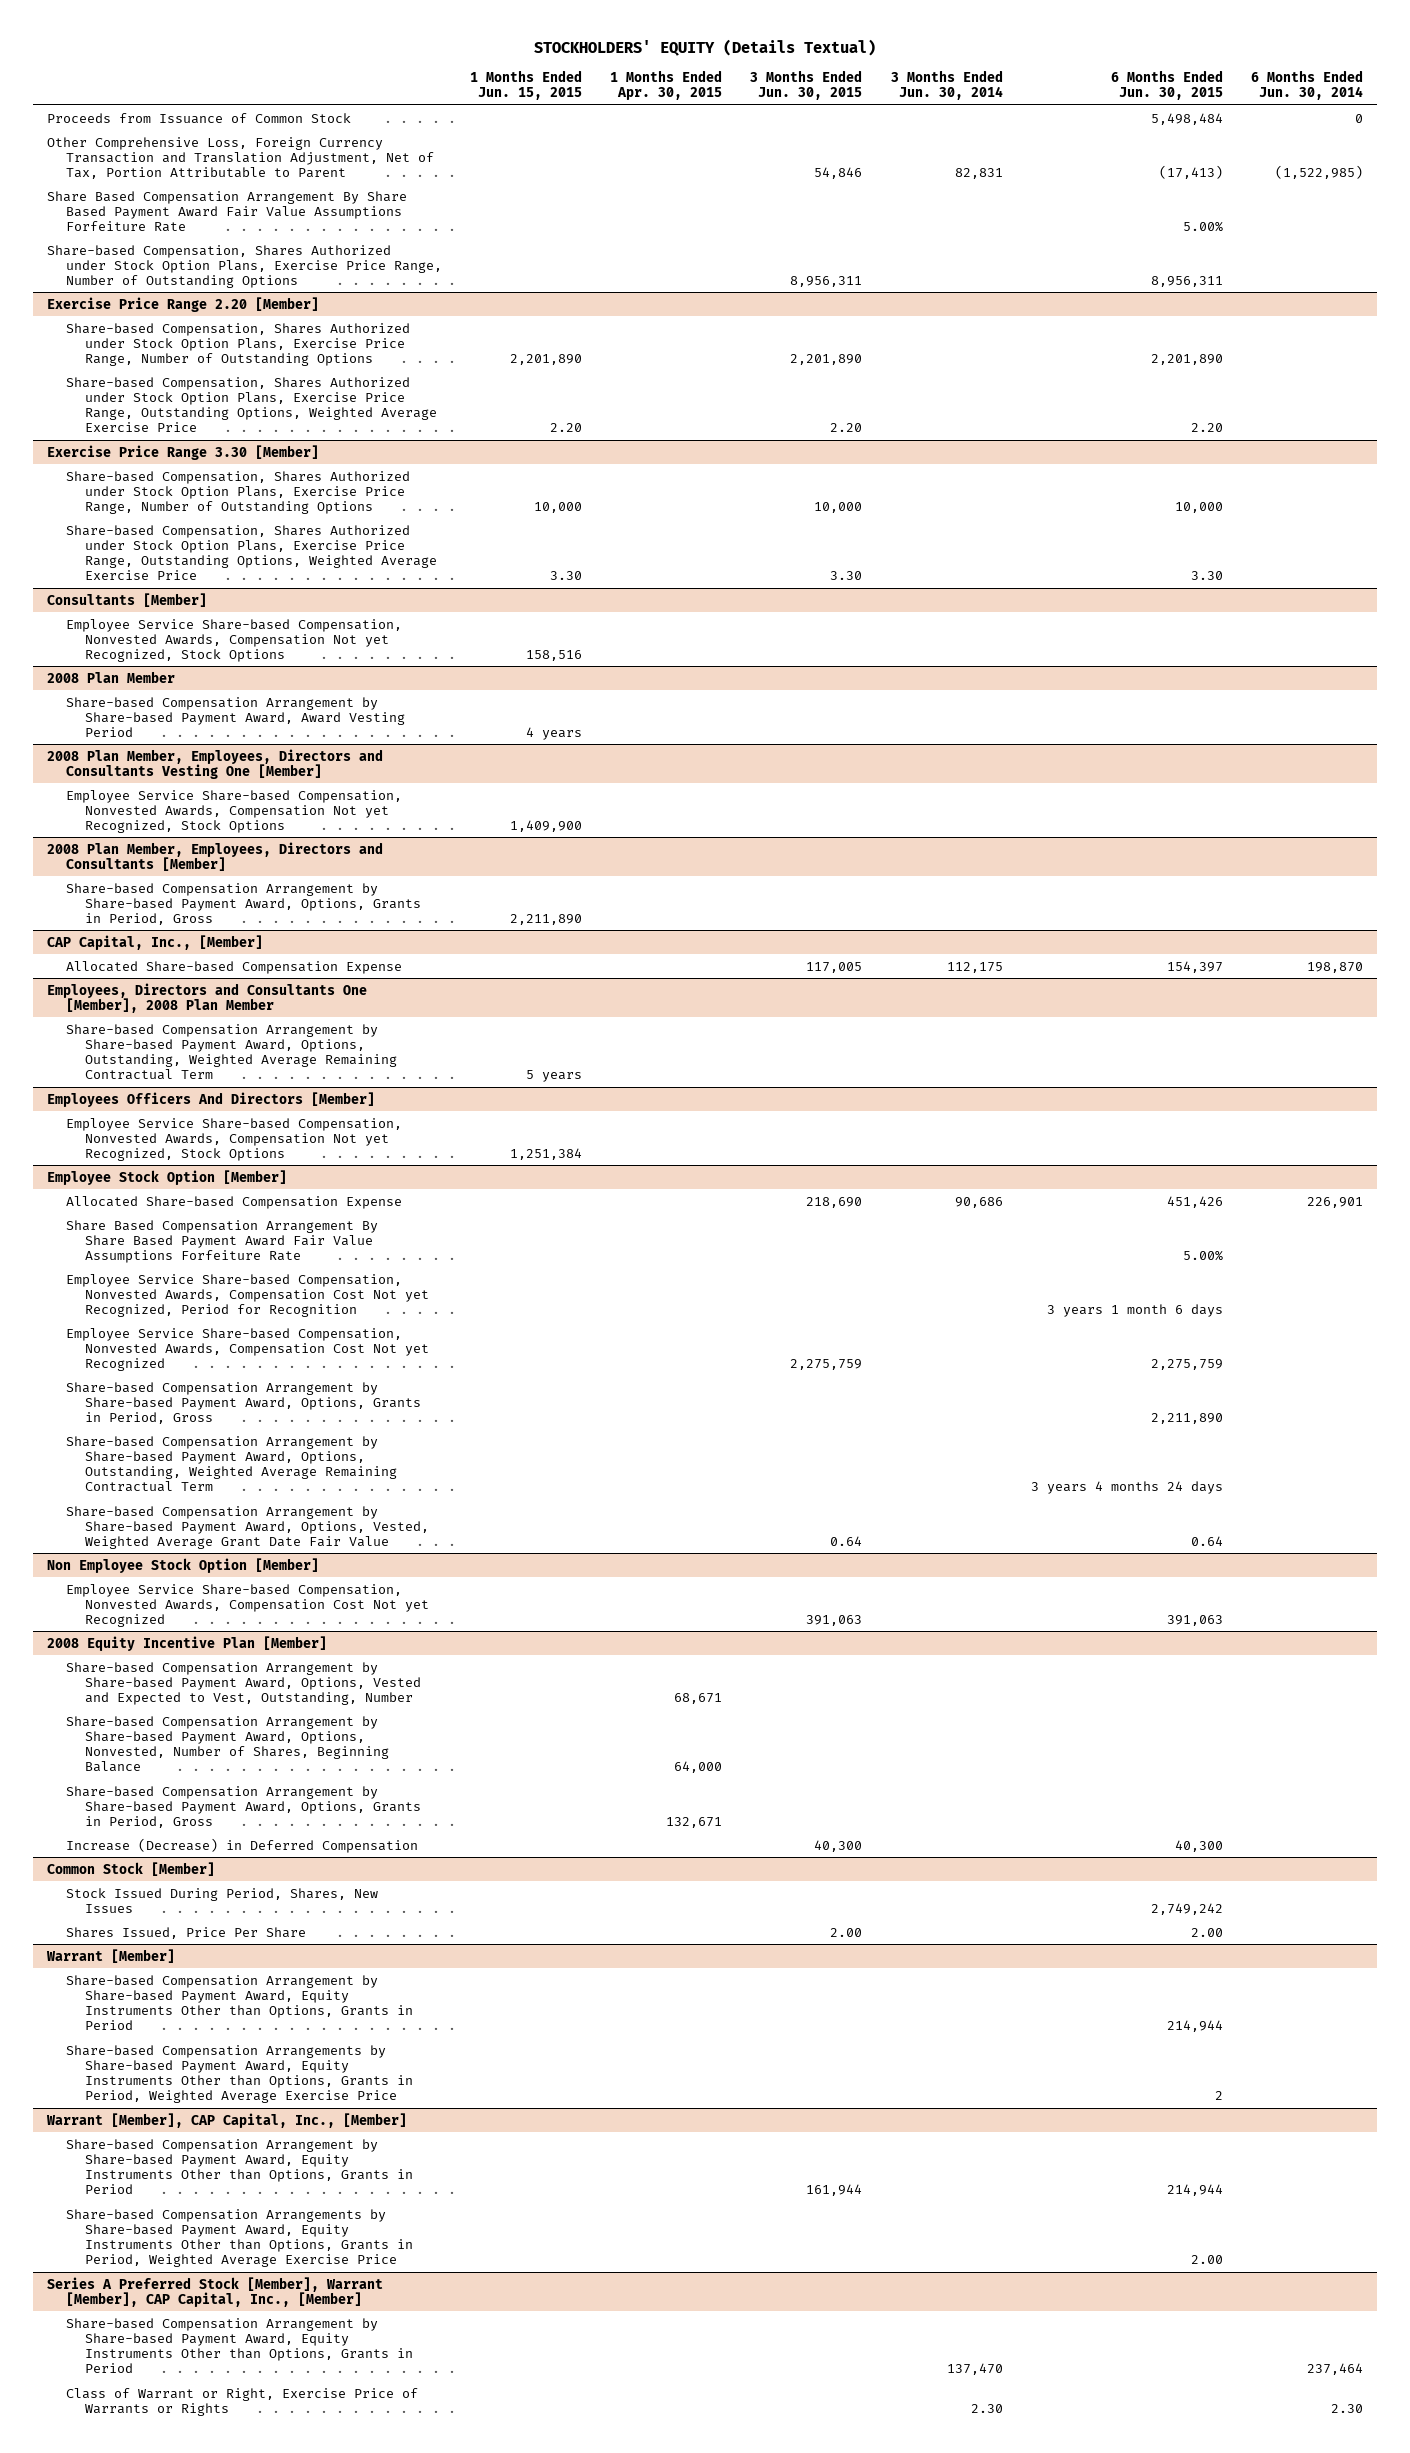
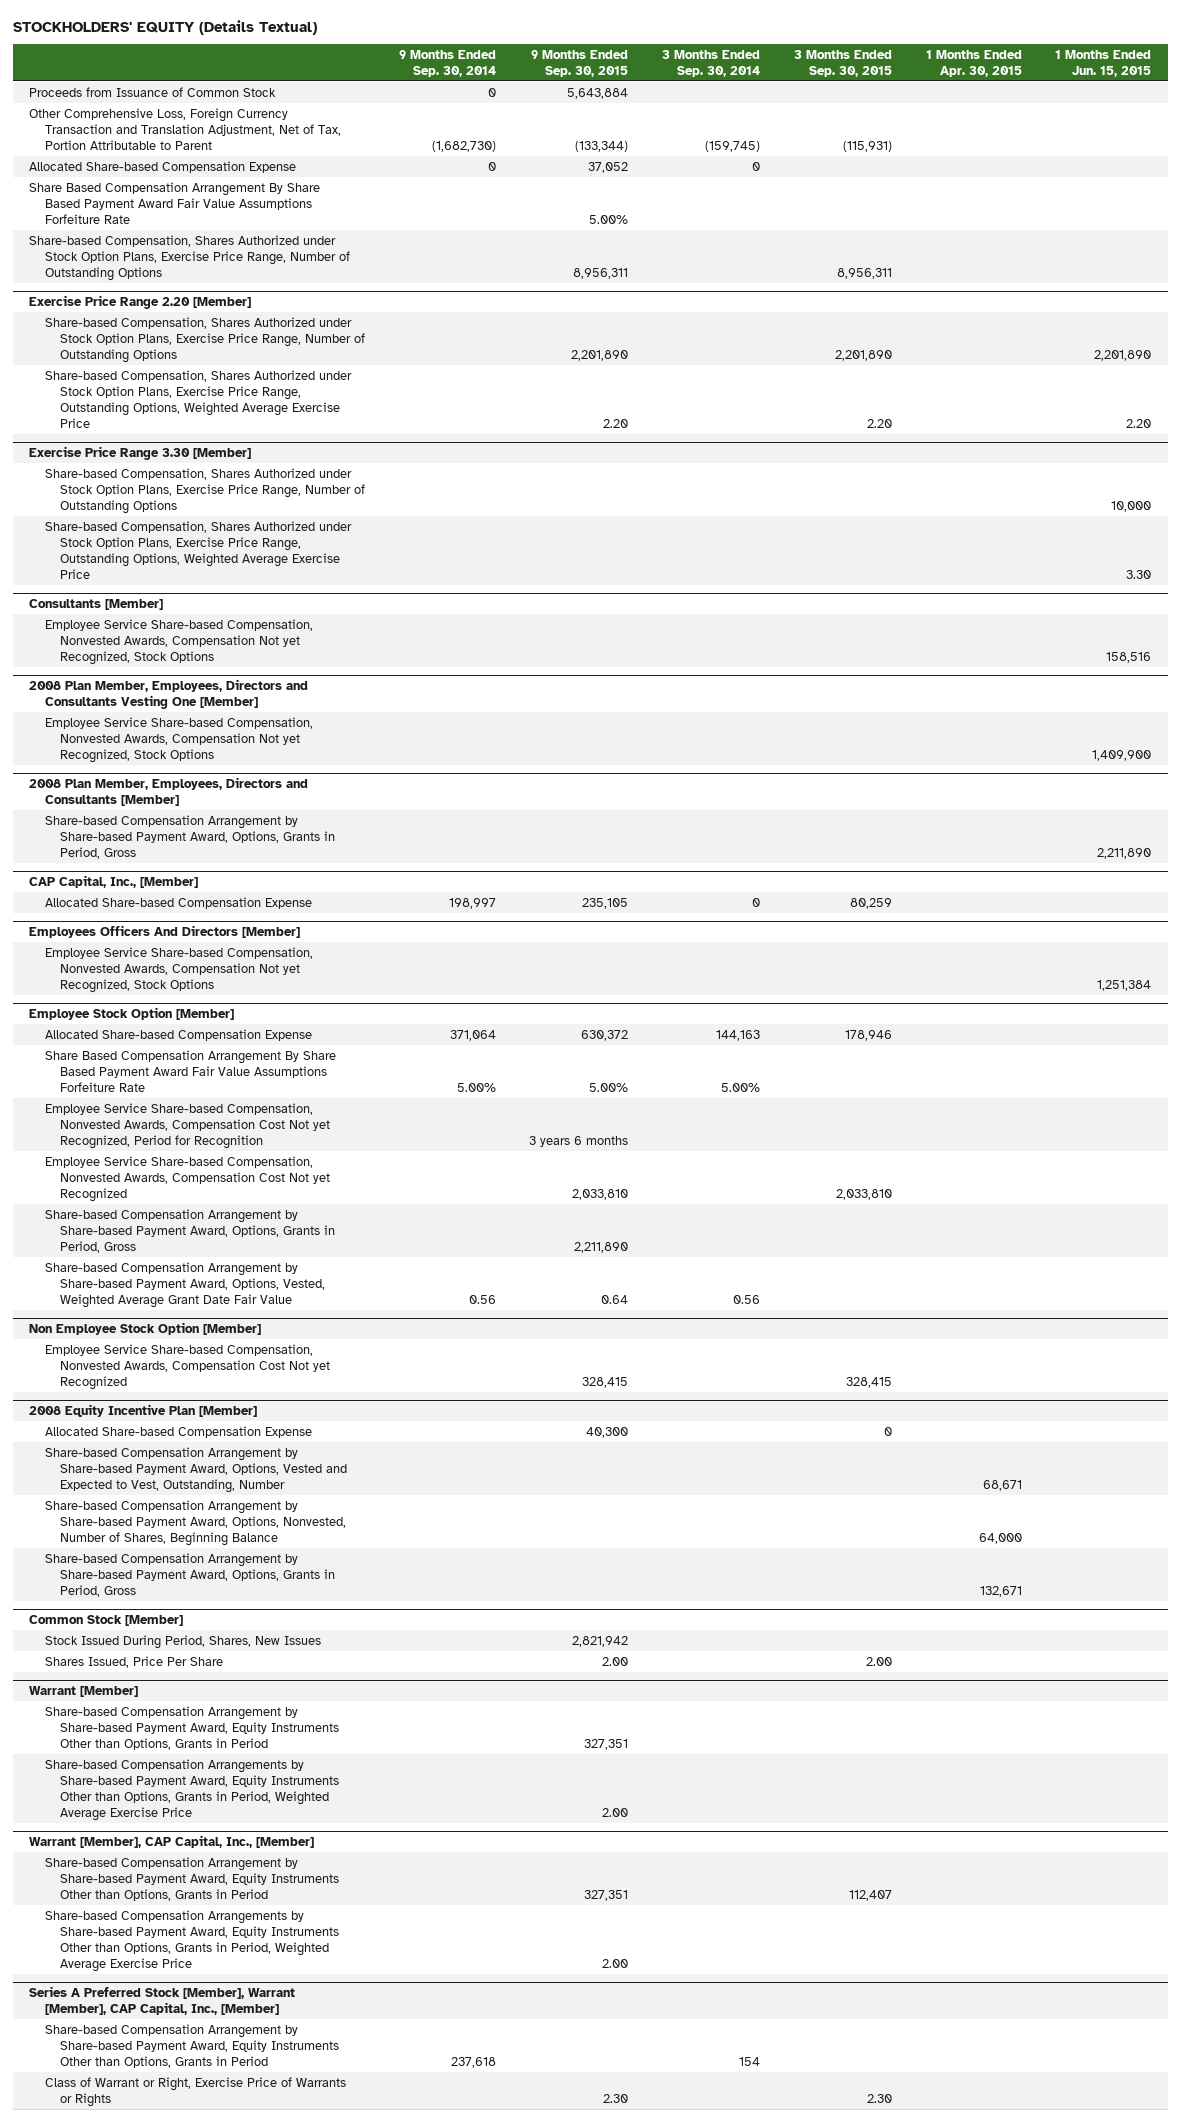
[750,70,863,101] 3 Months Ended Jun. 30, 2015 -> none
[890,70,1003,101] 3 Months Ended Jun. 30, 2014 -> none
[1110,70,1223,101] 6 Months Ended Jun. 30, 2015 -> none
[1251,70,1364,101] 6 Months Ended Jun. 30, 2014 -> none
none -> [398,49,496,77] 9 Months Ended Sep. 30, 2014
none -> [531,49,629,77] 9 Months Ended Sep. 30, 2015
none -> [662,49,761,77] 3 Months Ended Sep. 30, 2014
none -> [793,49,892,77] 3 Months Ended Sep. 30, 2015
none -> [29,160,297,173] Allocated Share-based Compensation Expense
[46,670,175,683] 2008 Plan Member -> none
[65,696,405,737] Share-based Compensation Arrangement by Share-based Payment Award, Award Vesting Period -> none
[46,982,367,1013] Employees, Directors and Consultants One [Member], 2008 Plan Member -> none
[65,1023,397,1081] Share-based Compensation Arrangement by Share-based Payment Award, Options, Outstanding, Weighted Average Remaining Contractual Term -> none
[65,1435,397,1493] Share-based Compensation Arrangement by Share-based Payment Award, Options, Outstanding, Weighted Average Remaining Contractual Term -> none
none -> [44,1425,312,1438] Allocated Share-based Compensation Expense
[65,1837,418,1853] Increase (Decrease) in Deferred Compensation -> none

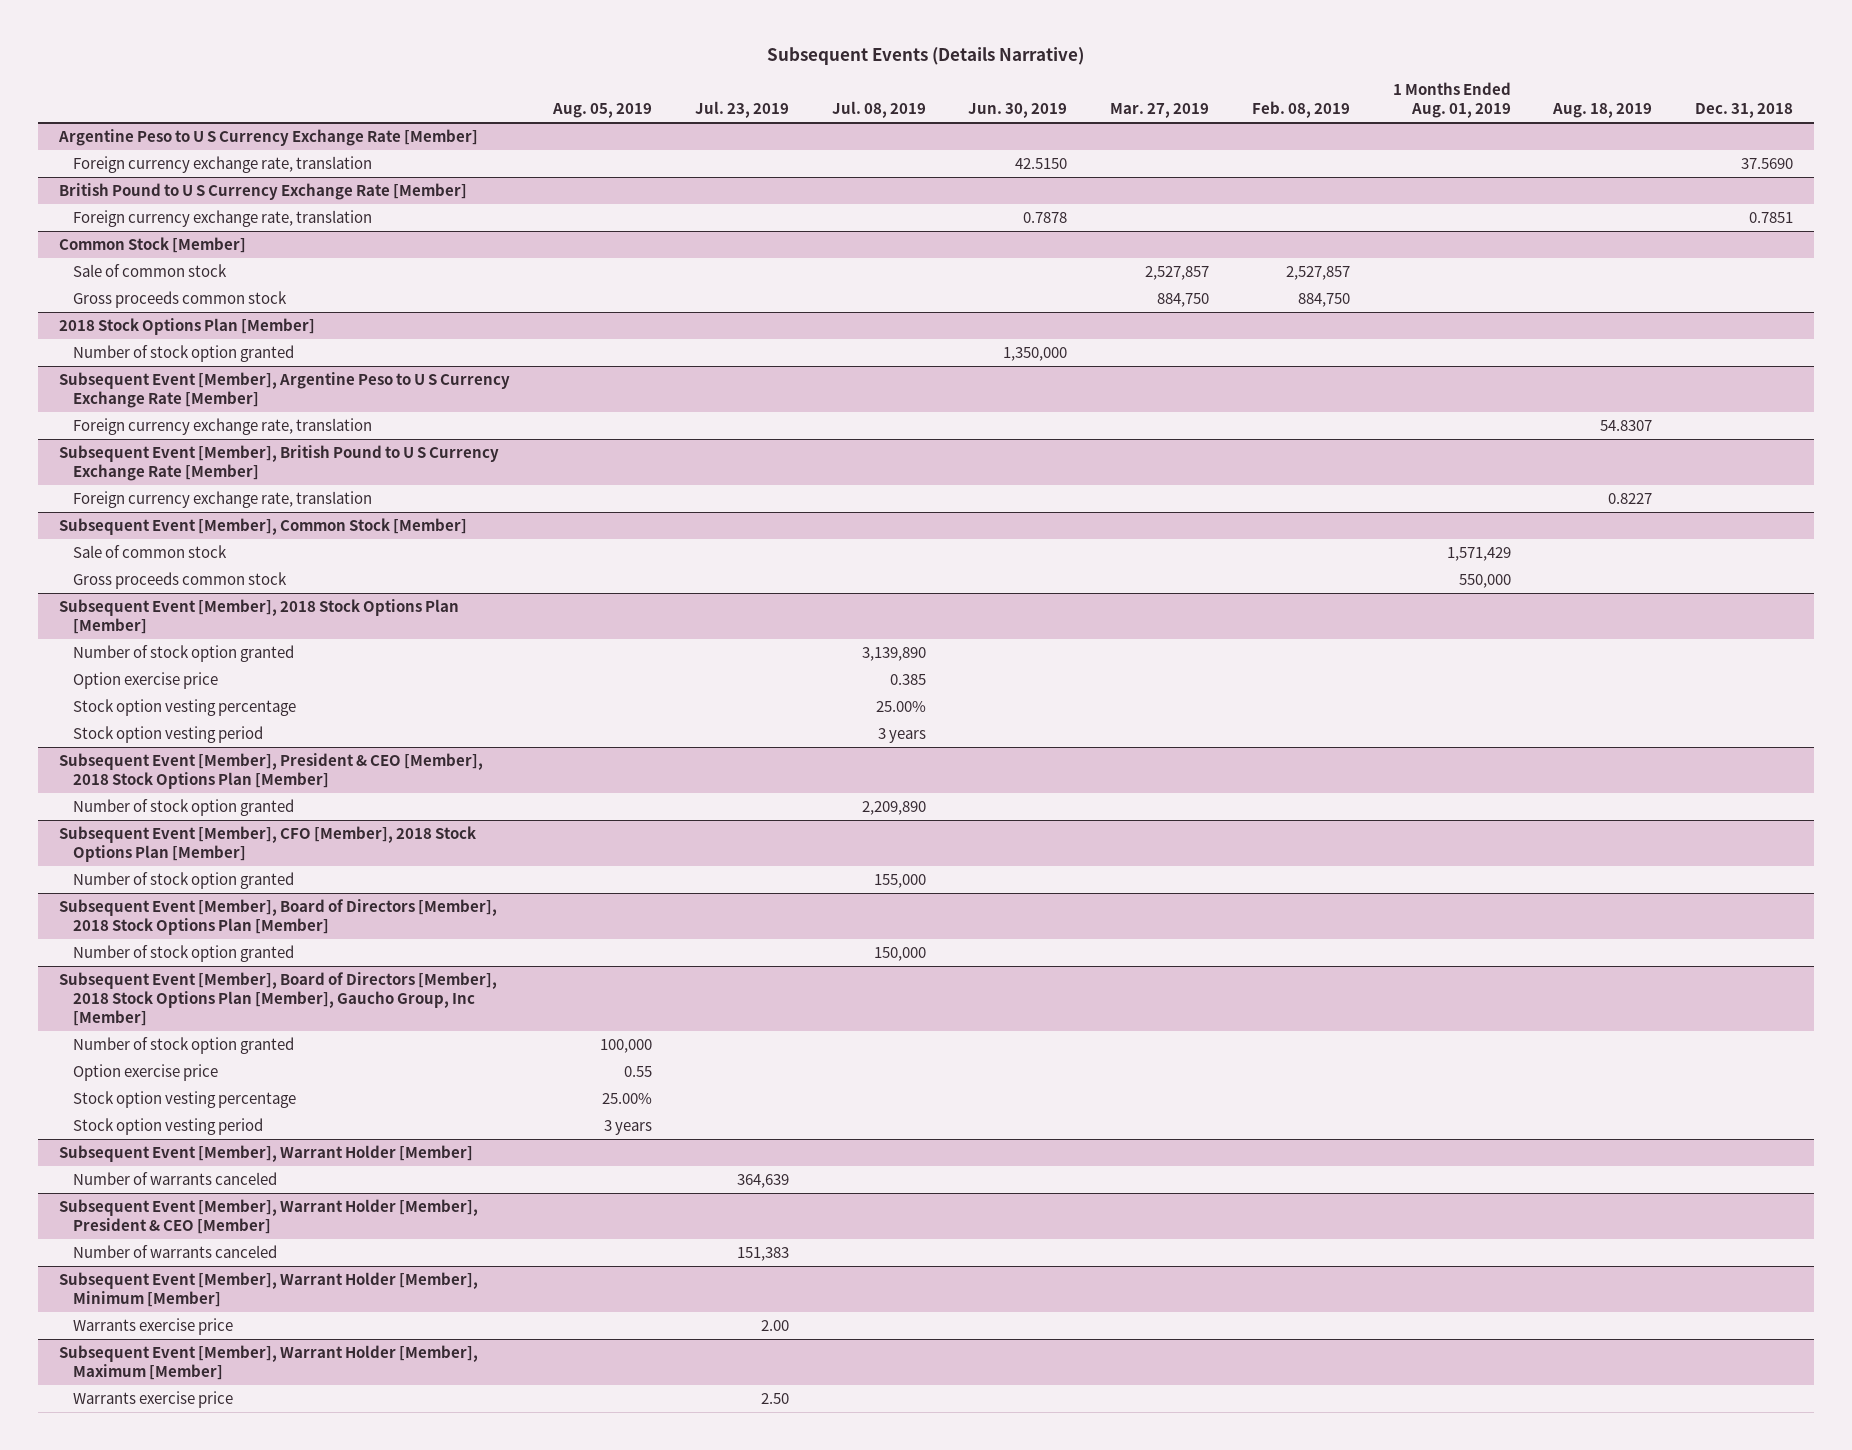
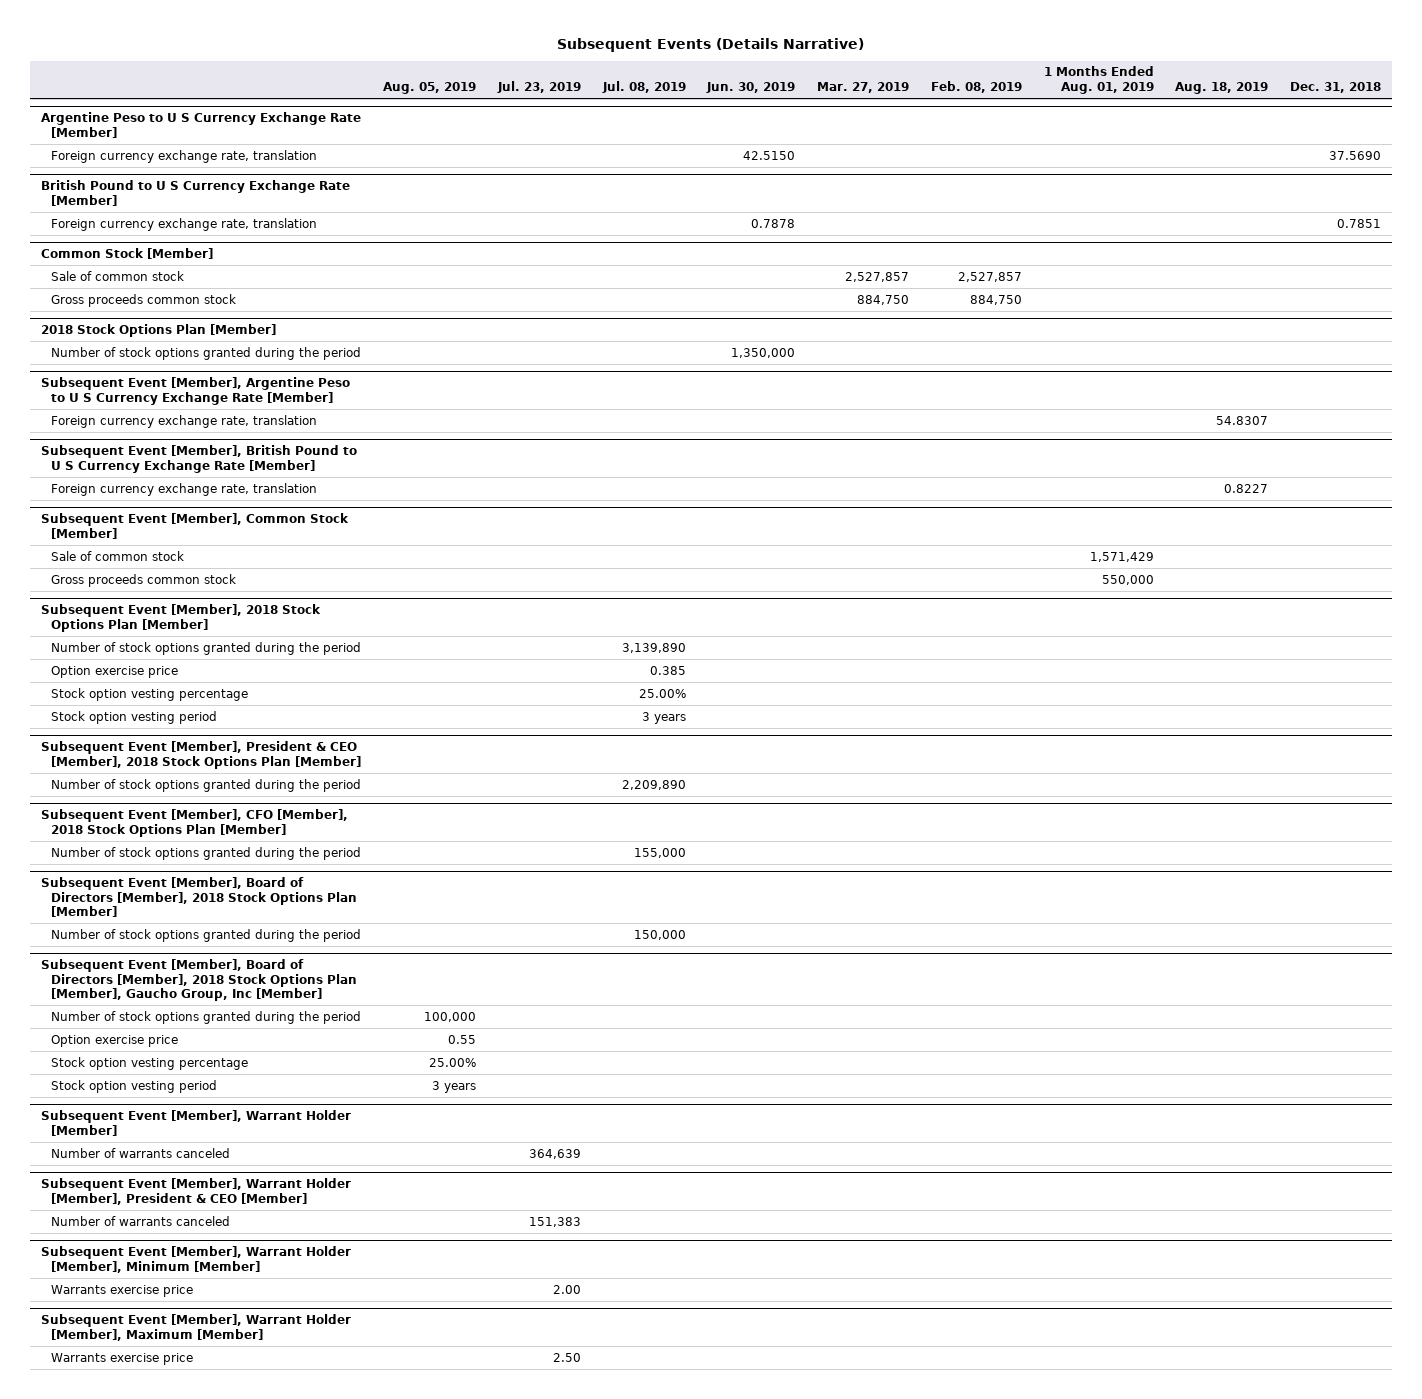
[72,345,294,363] Number of stock option granted -> [51,346,362,360] Number of stock options granted during the period
[72,645,294,663] Number of stock option granted -> [51,641,362,655] Number of stock options granted during the period
[72,799,294,817] Number of stock option granted -> [51,778,362,792] Number of stock options granted during the period
[72,872,294,890] Number of stock option granted -> [51,846,362,860] Number of stock options granted during the period
[72,945,294,963] Number of stock option granted -> [51,928,362,942] Number of stock options granted during the period
[72,1037,294,1055] Number of stock option granted -> [51,1010,362,1024] Number of stock options granted during the period

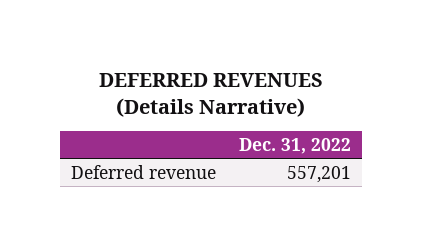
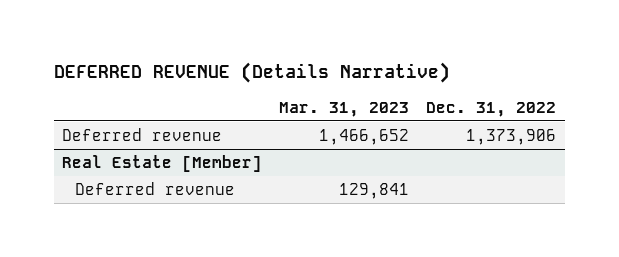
[98,72,323,117] DEFERRED REVENUES (Details Narrative) -> [53,62,450,84] DEFERRED REVENUE (Details Narrative)
none -> [279,101,410,117] Mar. 31, 2023
[286,165,351,183] 557,201 -> [466,129,557,146] 1,373,906
none -> [62,155,263,173] Real Estate [Member]
none -> [74,182,235,196] Deferred revenue

